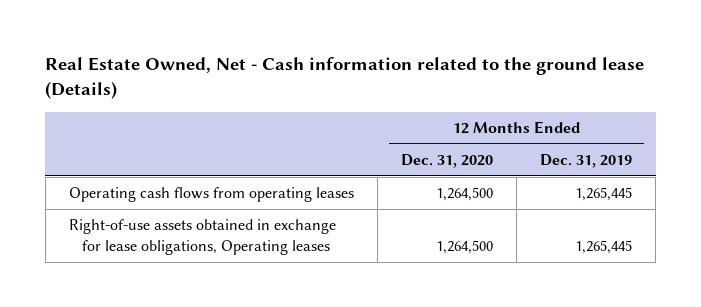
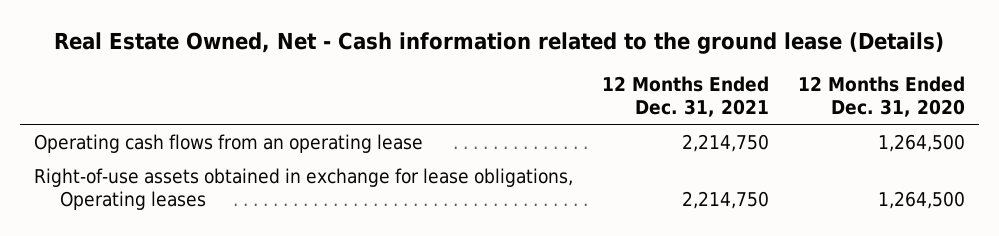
[540,153,633,168] Dec. 31, 2019 -> none
none -> [601,76,769,117] 12 Months Ended Dec. 31, 2021
[68,187,354,203] Operating cash flows from operating leases -> [34,133,424,153] Operating cash flows from an operating lease

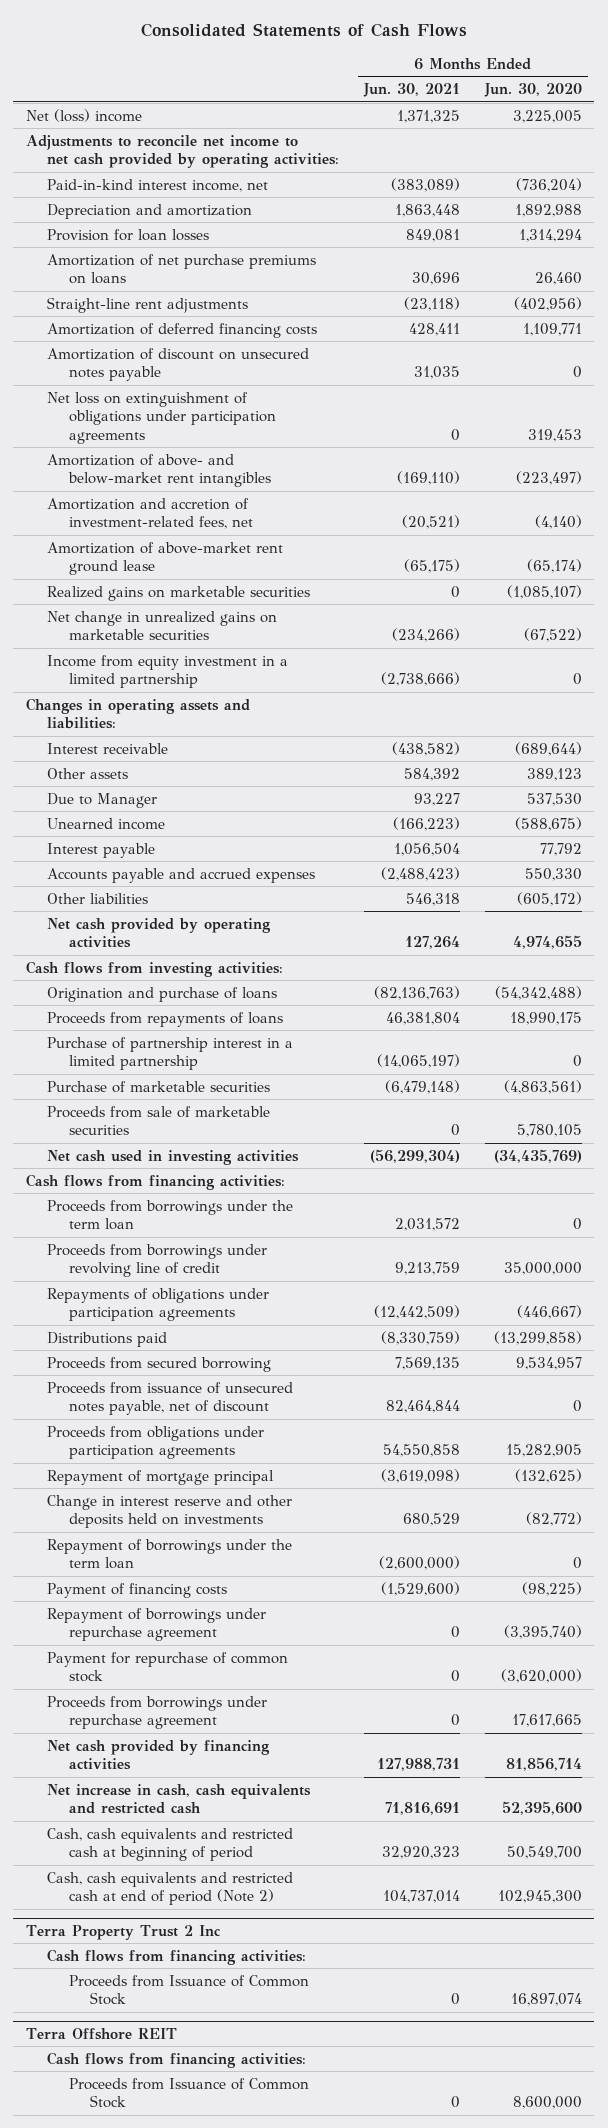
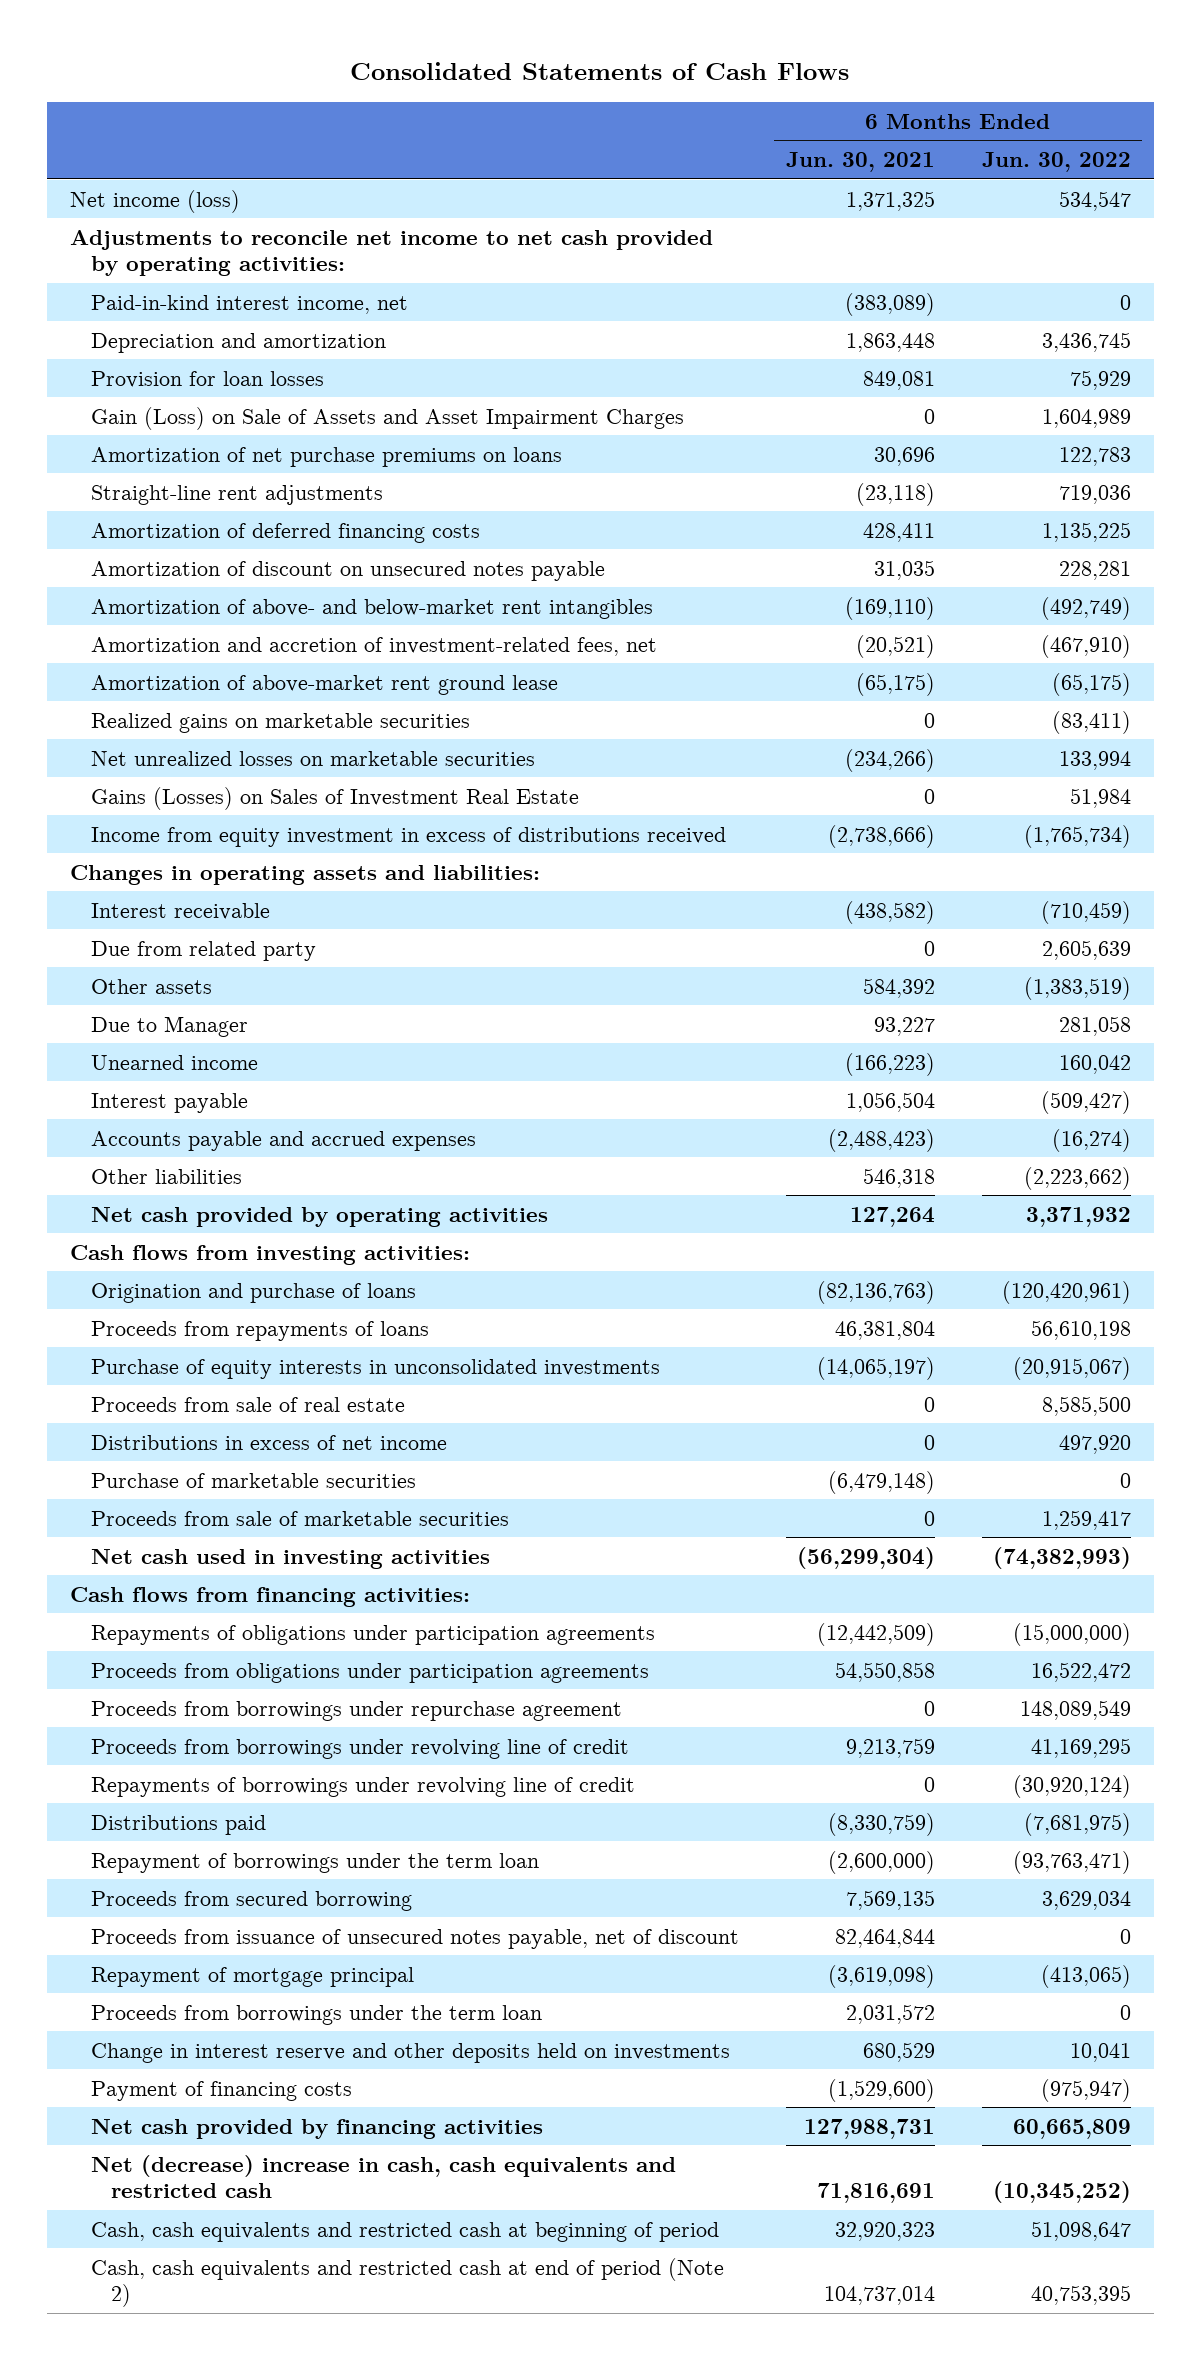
[483,83,582,98] Jun. 30, 2020 -> none
none -> [981,152,1131,173] Jun. 30, 2022
[25,108,142,122] Net (loss) income -> [70,189,241,213] Net income (loss)
none -> [90,406,684,430] Gain (Loss) on Sale of Assets and Asset Impairment Charges
[47,391,276,444] Net loss on extinguishment of obligations under participation agreements -> none
[47,610,278,641] Net change in unrealized gains on marketable securities -> [90,750,535,766] Net unrealized losses on marketable securities
none -> [90,786,579,810] Gains (Losses) on Sales of Investment Real Estate
[47,654,289,689] Income from equity investment in a limited partnership -> [90,826,726,847] Income from equity investment in excess of distributions received
none -> [90,940,316,961] Due from related party
[47,1036,294,1071] Purchase of partnership interest in a limited partnership -> [90,1358,660,1379] Purchase of equity interests in unconsolidated investments
none -> [90,1396,405,1412] Proceeds from sale of real estate
none -> [90,1434,447,1450] Distributions in excess of net income
[47,1425,265,1460] Proceeds from obligations under participation agreements -> [90,1662,649,1683] Proceeds from obligations under participation agreements
[47,1695,268,1730] Proceeds from borrowings under repurchase agreement -> [90,1700,622,1721] Proceeds from borrowings under repurchase agreement
[47,1243,268,1278] Proceeds from borrowings under revolving line of credit -> [90,1738,629,1759] Proceeds from borrowings under revolving line of credit
none -> [90,1776,635,1797] Repayments of borrowings under revolving line of credit
[47,1538,293,1570] Repayment of borrowings under the term loan -> [90,1852,539,1873] Repayment of borrowings under the term loan
[47,1199,294,1231] Proceeds from borrowings under the term loan -> [90,2004,542,2025] Proceeds from borrowings under the term loan
[47,1607,267,1642] Repayment of borrowings under repurchase agreement -> none
[47,1651,289,1683] Payment for repurchase of common stock -> none
[47,1783,312,1815] Net increase in cash, cash equivalents and restricted cash -> [90,2154,676,2199] Net (decrease) increase in cash, cash equivalents and restricted cash
[25,1924,221,1940] Terra Property Trust 2 Inc -> none
[47,1948,307,1965] Cash flows from financing activities: -> none
[68,1974,309,2006] Proceeds from Issuance of Common Stock -> none
[25,2027,177,2040] Terra Offshore REIT -> none
[47,2051,307,2068] Cash flows from financing activities: -> none
[68,2077,309,2109] Proceeds from Issuance of Common Stock -> none

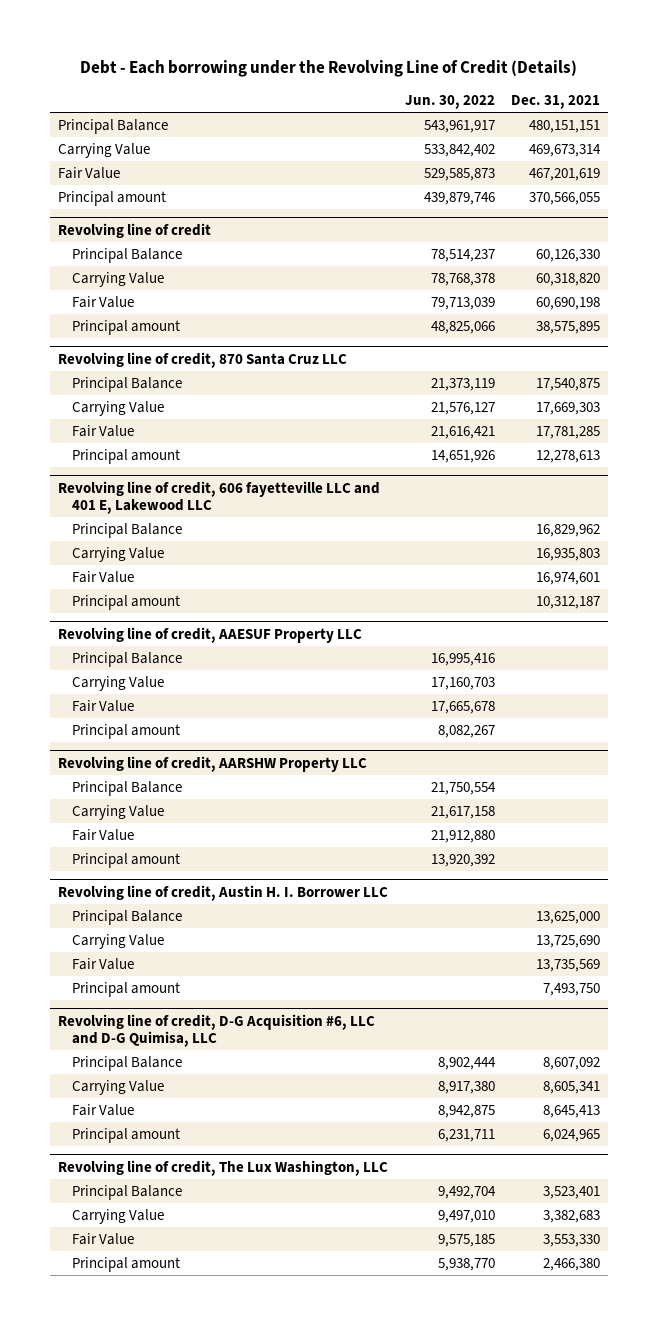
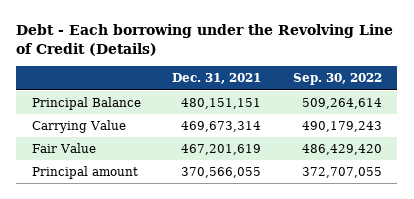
[404,95,495,110] Jun. 30, 2022 -> none
none -> [292,73,382,86] Sep. 30, 2022
[58,222,212,238] Revolving line of credit -> none
[71,247,182,263] Principal Balance -> none
[71,271,164,287] Carrying Value -> none
[71,295,134,308] Fair Value -> none
[71,319,180,335] Principal amount -> none
[58,351,348,368] Revolving line of credit, 870 Santa Cruz LLC -> none
[71,376,182,392] Principal Balance -> none
[71,400,164,416] Carrying Value -> none
[71,424,134,437] Fair Value -> none
[71,448,180,464] Principal amount -> none
[58,480,381,515] Revolving line of credit, 606 fayetteville LLC and 401 E, Lakewood LLC -> none
[71,522,182,538] Principal Balance -> none
[71,546,164,562] Carrying Value -> none
[71,570,134,583] Fair Value -> none
[71,594,180,610] Principal amount -> none
[58,626,363,643] Revolving line of credit, AAESUF Property LLC -> none
[71,651,182,667] Principal Balance -> none
[71,675,164,691] Carrying Value -> none
[71,699,134,712] Fair Value -> none
[71,723,180,739] Principal amount -> none
[58,755,368,772] Revolving line of credit, AARSHW Property LLC -> none
[71,780,182,796] Principal Balance -> none
[71,804,164,820] Carrying Value -> none
[71,828,134,841] Fair Value -> none
[71,852,180,868] Principal amount -> none
[58,884,389,901] Revolving line of credit, Austin H. I. Borrower LLC -> none
[71,909,182,925] Principal Balance -> none
[71,933,164,949] Carrying Value -> none
[71,957,134,970] Fair Value -> none
[71,981,180,997] Principal amount -> none
[58,1013,376,1048] Revolving line of credit, D-G Acquisition #6, LLC and D-G Quimisa, LLC -> none
[71,1055,182,1071] Principal Balance -> none
[71,1079,164,1095] Carrying Value -> none
[71,1103,134,1116] Fair Value -> none
[71,1127,180,1143] Principal amount -> none
[58,1159,389,1176] Revolving line of credit, The Lux Washington, LLC -> none
[71,1184,182,1200] Principal Balance -> none
[71,1208,164,1224] Carrying Value -> none
[71,1232,134,1245] Fair Value -> none
[71,1256,180,1272] Principal amount -> none

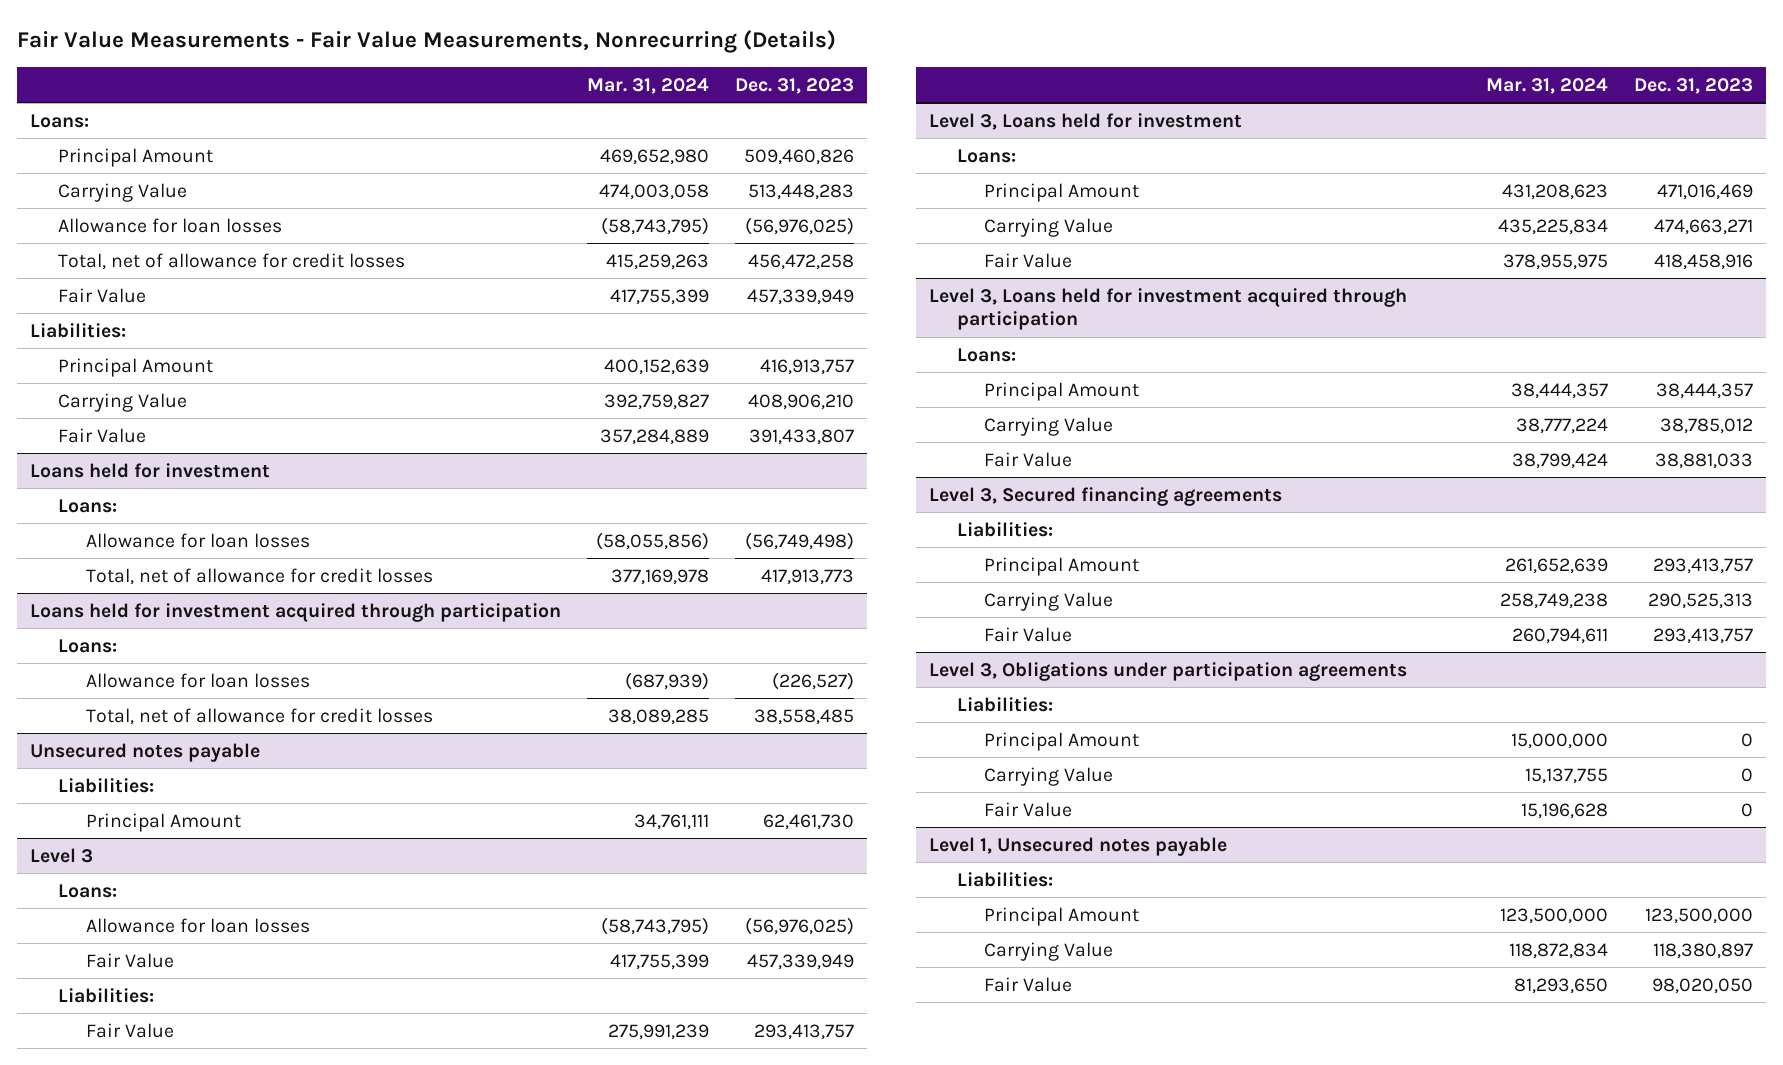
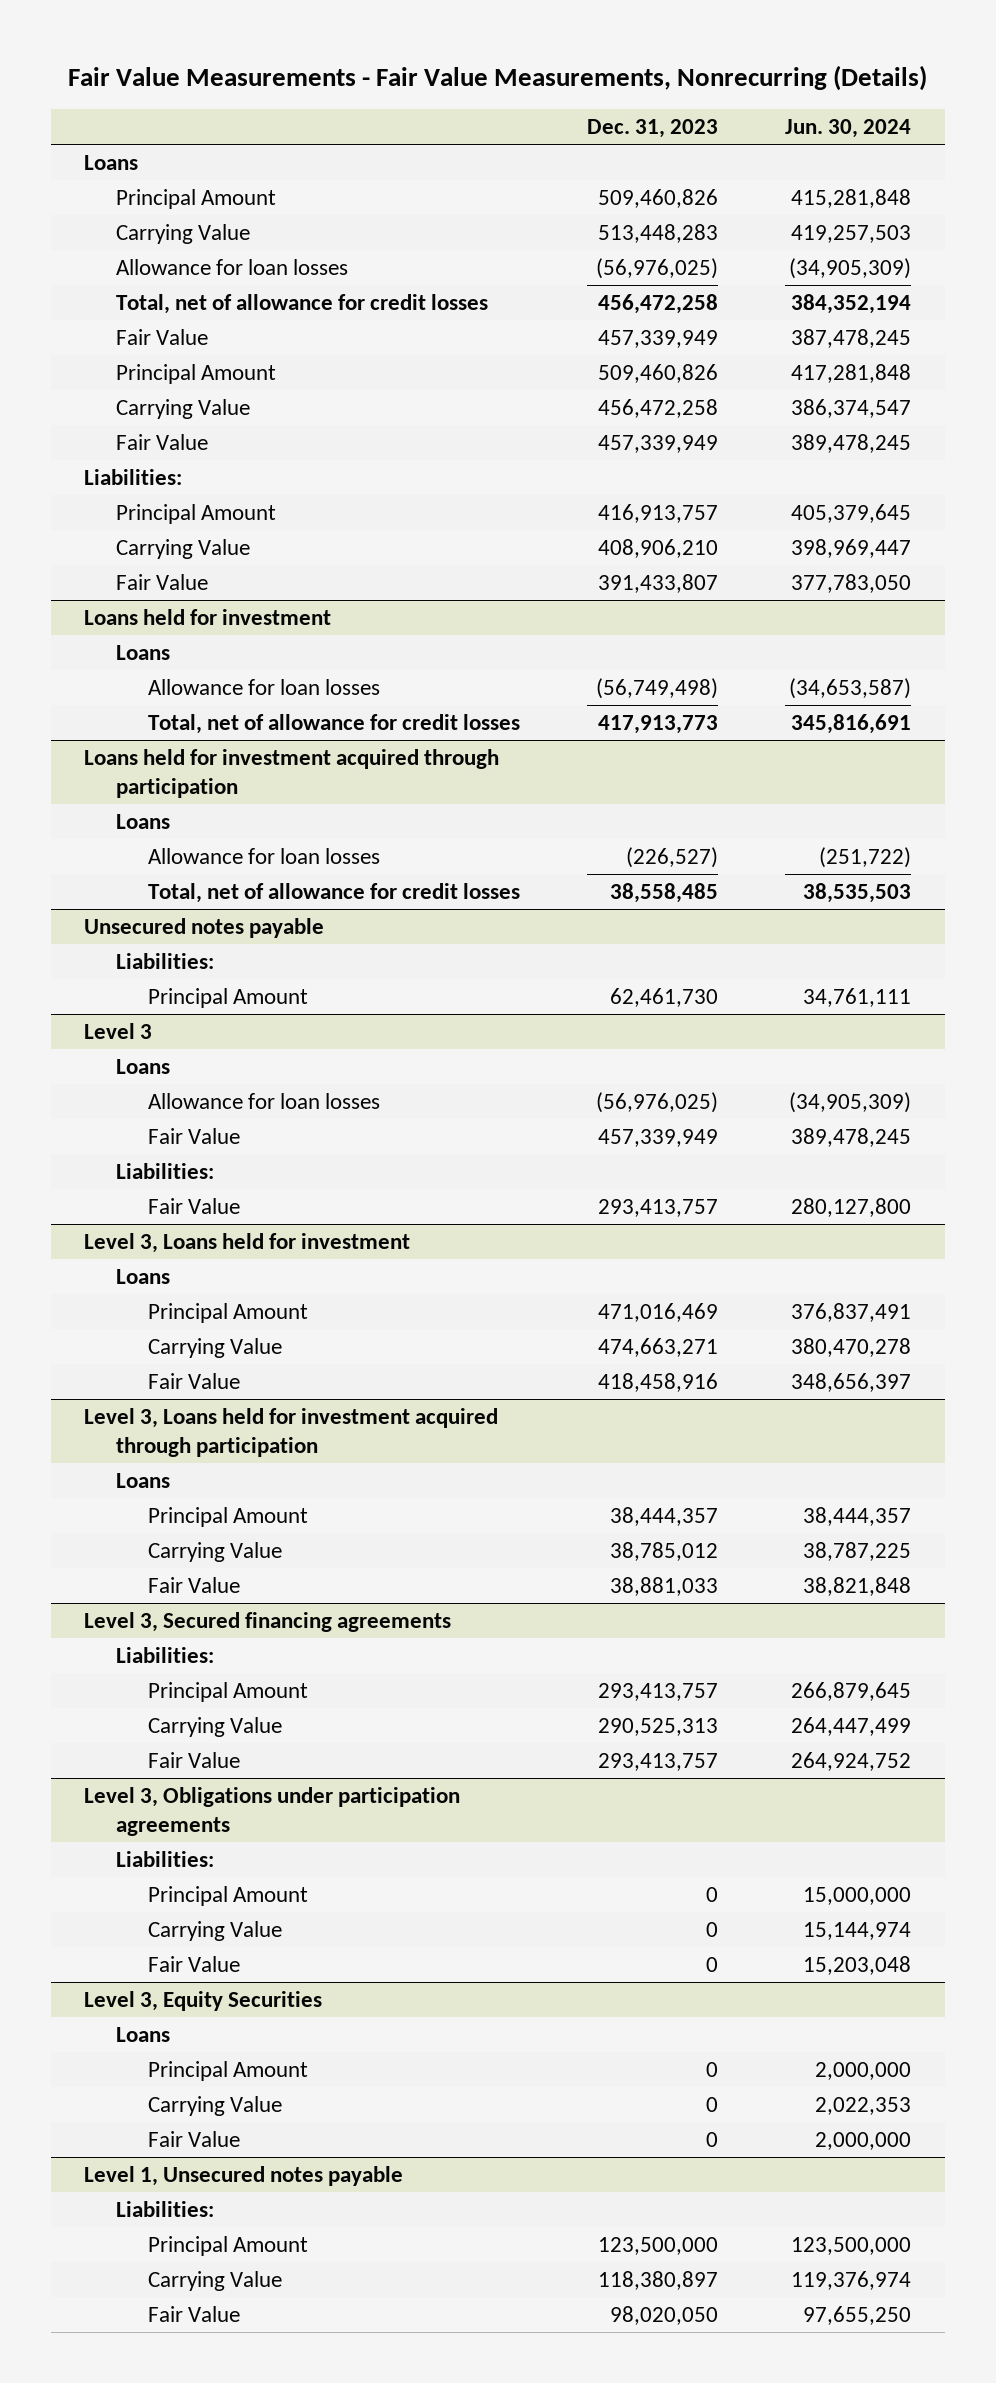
[587,77,710,94] Mar. 31, 2024 -> none
none -> [785,119,912,139] Jun. 30, 2024
[30,113,90,128] Loans: -> [84,154,139,170] Loans
none -> [116,363,277,384] Principal Amount
none -> [116,398,251,419] Carrying Value
none -> [116,433,209,450] Fair Value
[58,498,118,513] Loans: -> [116,644,171,660] Loans
[58,638,118,653] Loans: -> [116,813,171,829] Loans
[58,883,118,898] Loans: -> [116,1058,171,1074] Loans
[956,148,1016,163] Loans: -> [116,1268,171,1284] Loans
[956,347,1016,362] Loans: -> [116,1472,171,1488] Loans
none -> [84,1990,323,2011] Level 3, Equity Securities
none -> [116,2026,171,2042] Loans
none -> [148,2060,309,2081] Principal Amount
none -> [148,2095,283,2116] Carrying Value
none -> [148,2130,241,2147] Fair Value

